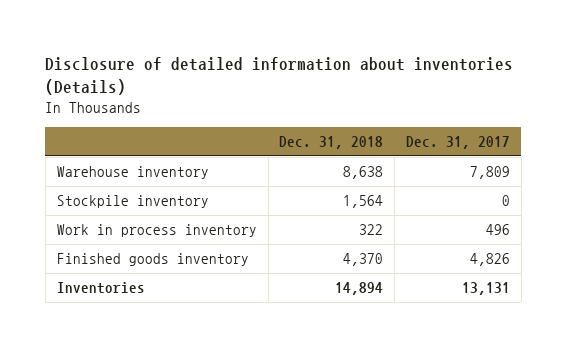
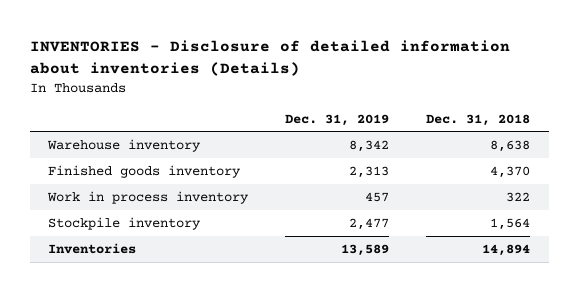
[45,56,514,95] Disclosure of detailed information about inventories (Details) -> [29,40,510,76] INVENTORIES - Disclosure of detailed information about inventories (Details)
[406,136,511,150] Dec. 31, 2017 -> none
none -> [285,113,390,126] Dec. 31, 2019
[56,224,257,238] Work in process inventory -> [47,190,250,204] Work in process inventory
[56,195,209,209] Stockpile inventory -> [48,216,202,230] Stockpile inventory

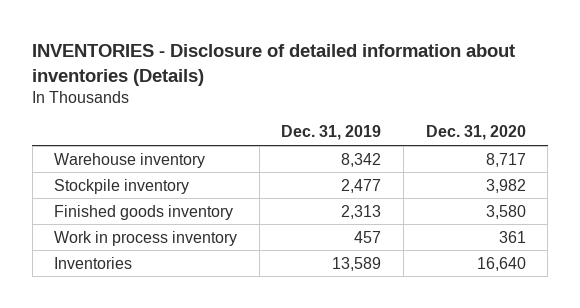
[426,113,531,126] Dec. 31, 2018 -> none
none -> [425,125,526,141] Dec. 31, 2020
[48,216,202,230] Stockpile inventory -> [54,178,190,194] Stockpile inventory

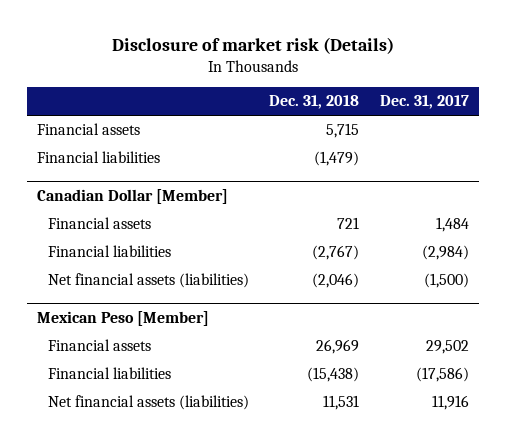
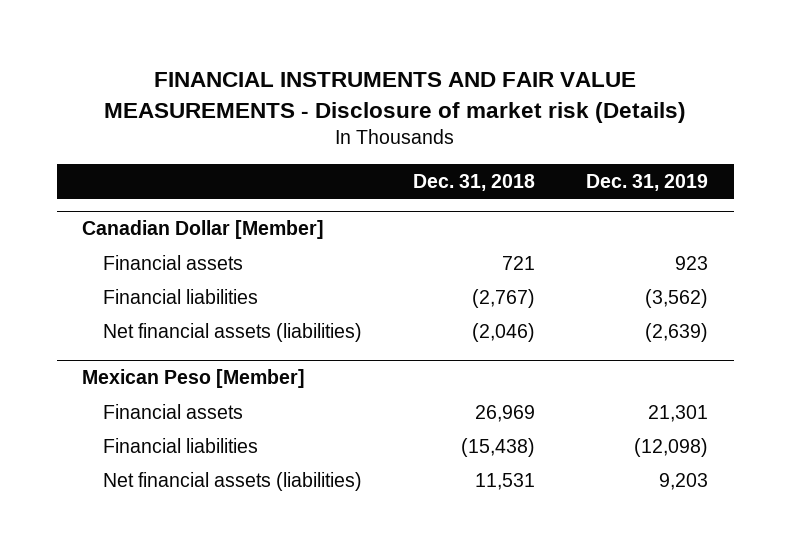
[111,36,394,54] Disclosure of market risk (Details) -> [104,72,687,123] FINANCIAL INSTRUMENTS AND FAIR VALUE MEASUREMENTS - Disclosure of market risk (Details)
[379,95,469,110] Dec. 31, 2017 -> none
none -> [586,173,709,191] Dec. 31, 2019
[37,123,141,136] Financial assets -> none
[37,151,161,164] Financial liabilities -> none

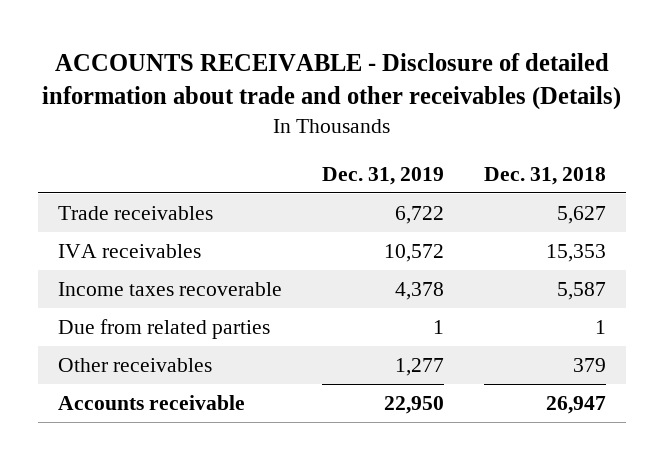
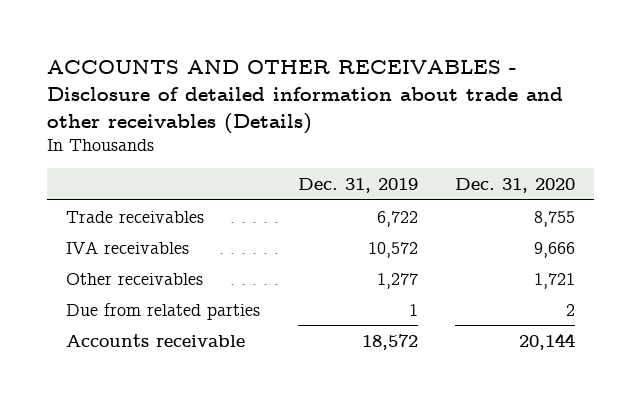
[42,53,622,111] ACCOUNTS RECEIVABLE - Disclosure of detailed information about trade and other receivables (Details) -> [46,59,563,134] ACCOUNTS AND OTHER RECEIVABLES - Disclosure of detailed information about trade and other receivables (Details)
[484,166,607,185] Dec. 31, 2018 -> none
none -> [455,177,576,193] Dec. 31, 2020
[58,282,283,297] Income taxes recoverable -> none
[58,319,271,340] Due from related parties -> [65,302,260,320] Due from related parties
[384,396,445,415] 22,950 -> [361,333,418,350] 18,572

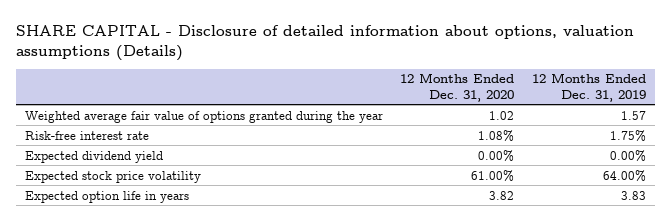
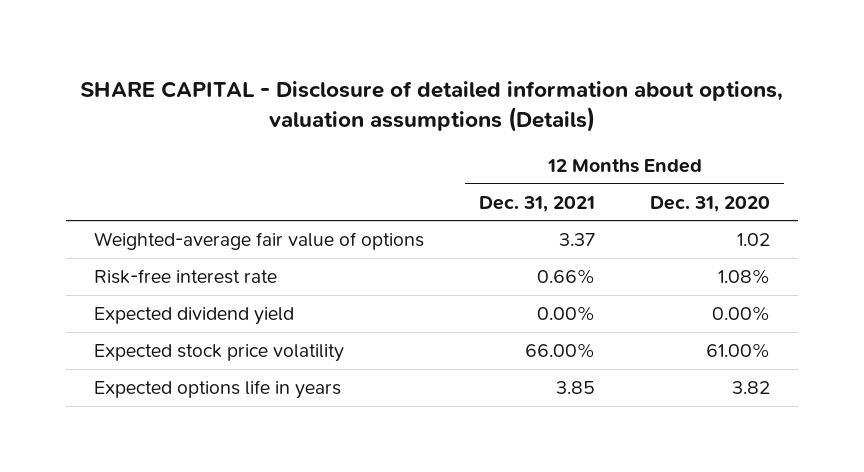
[532,73,647,102] 12 Months Ended Dec. 31, 2019 -> none
none -> [478,195,595,212] Dec. 31, 2021
[24,110,383,123] Weighted average fair value of options granted during the year -> [93,232,424,251] Weighted-average fair value of options
[24,190,189,203] Expected option life in years -> [93,380,341,400] Expected options life in years

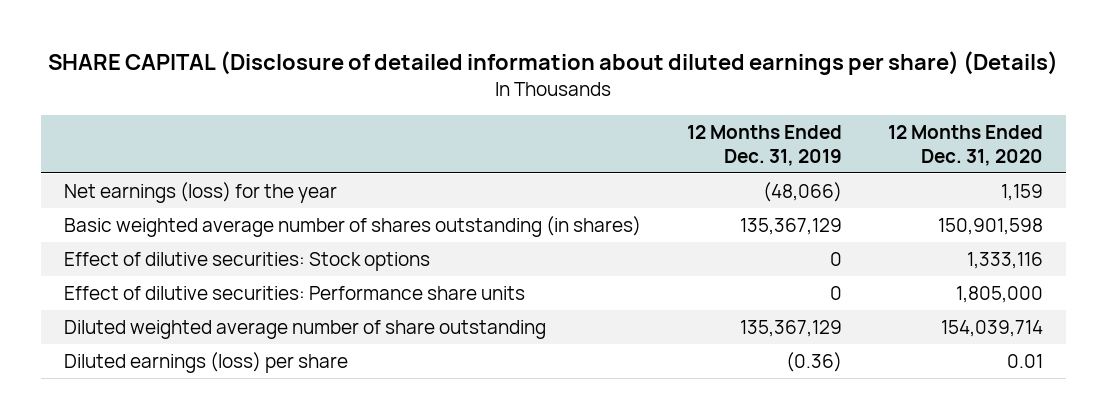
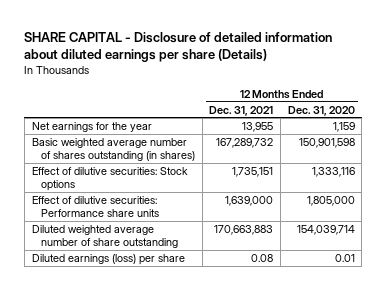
[48,51,1059,76] SHARE CAPITAL (Disclosure of detailed information about diluted earnings per share) (Details) -> [24,31,333,63] SHARE CAPITAL - Disclosure of detailed information about diluted earnings per share (Details)
[686,125,842,166] 12 Months Ended Dec. 31, 2019 -> none
none -> [209,105,274,116] Dec. 31, 2021
[63,182,337,204] Net earnings (loss) for the year -> [31,122,152,133] Net earnings for the year

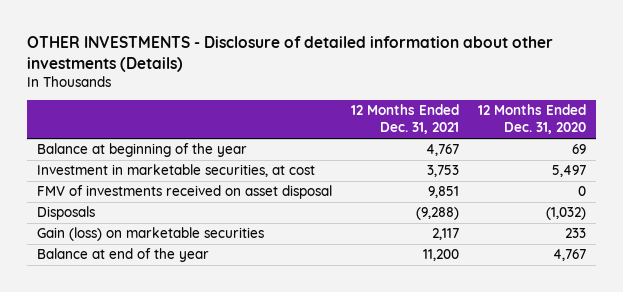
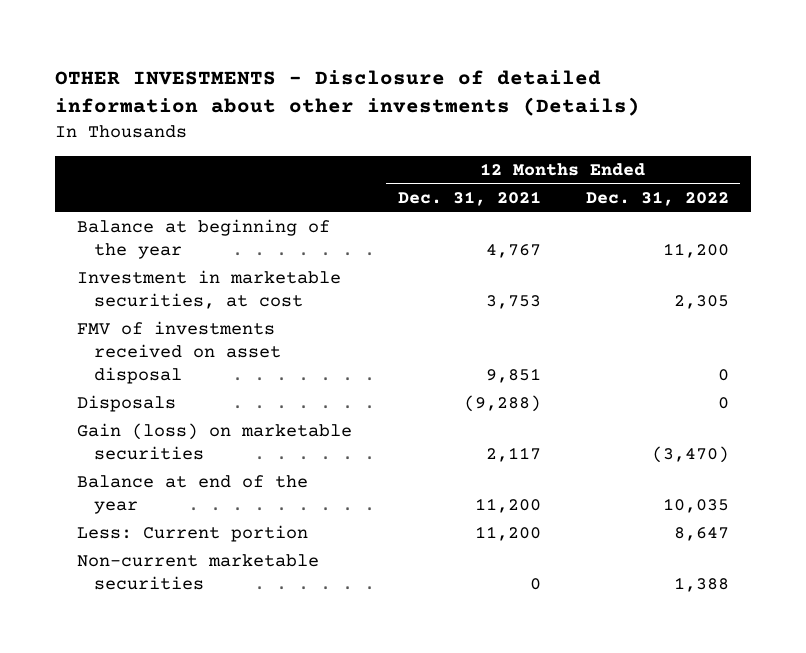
[478,104,587,135] 12 Months Ended Dec. 31, 2020 -> none
none -> [585,190,729,206] Dec. 31, 2022
none -> [77,525,309,543] Less: Current portion
none -> [77,554,320,591] Non-current marketable securities

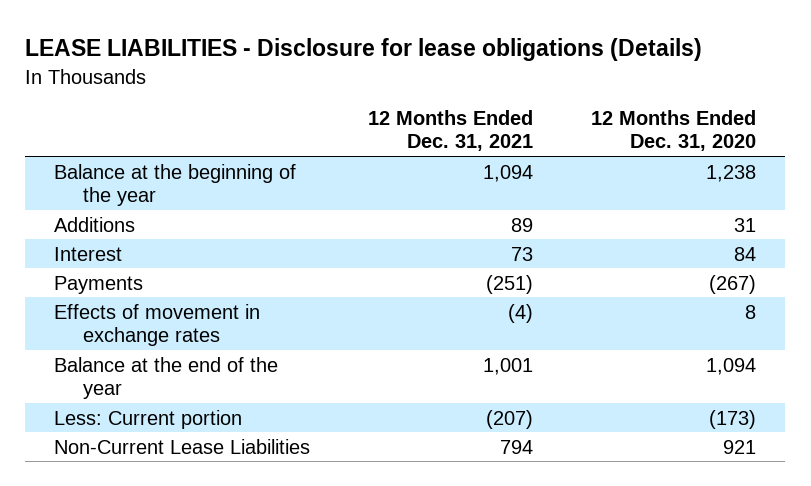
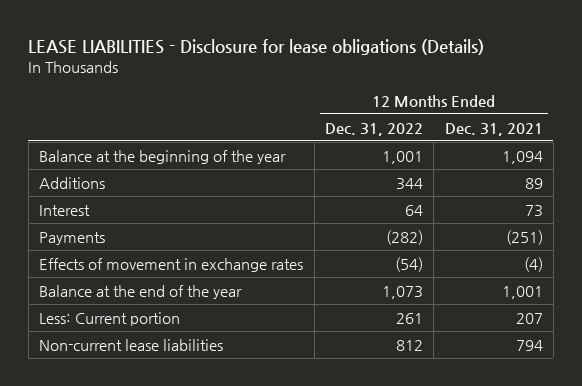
[591,110,757,152] 12 Months Ended Dec. 31, 2020 -> none
none -> [324,122,423,136] Dec. 31, 2022
[486,409,534,429] (207) -> [515,312,543,324] 207
[54,438,311,454] Non-Current Lease Liabilities -> [39,338,224,351] Non-current lease liabilities

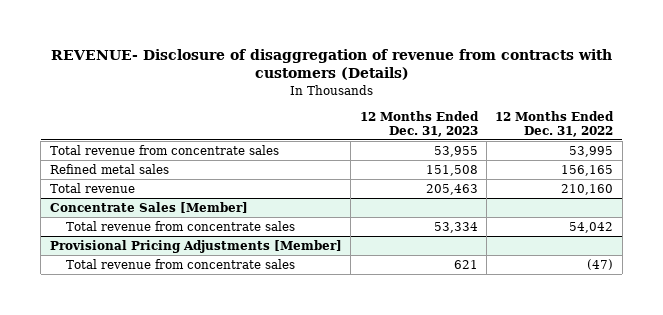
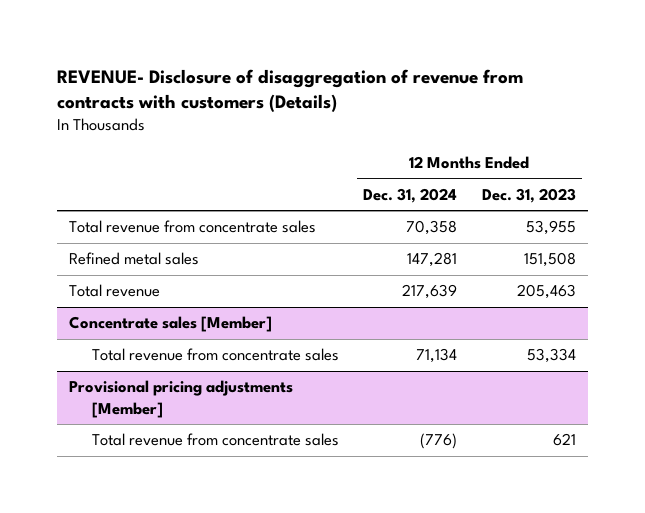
[495,110,615,137] 12 Months Ended Dec. 31, 2022 -> none
none -> [363,187,458,203] Dec. 31, 2024
[49,201,248,213] Concentrate Sales [Member] -> [69,316,273,333] Concentrate sales [Member]
[49,239,342,253] Provisional Pricing Adjustments [Member] -> [69,380,294,418] Provisional pricing adjustments [Member]

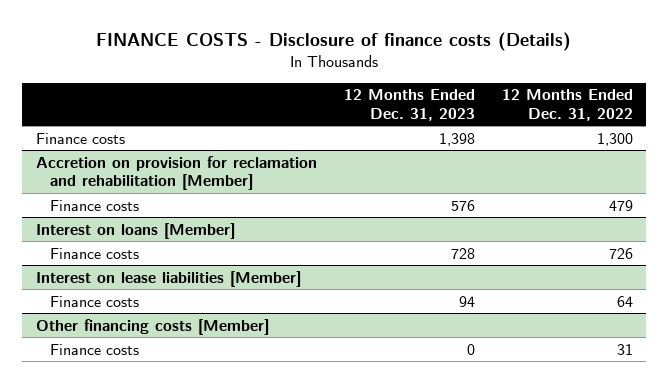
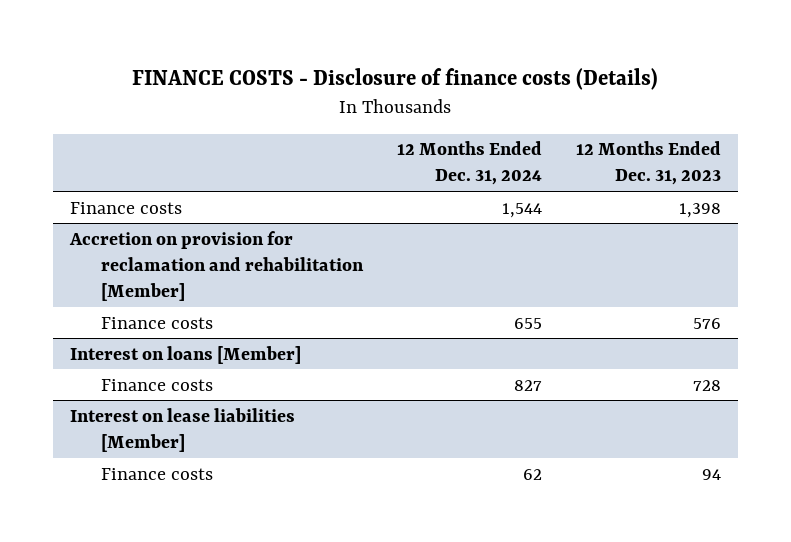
[501,89,633,121] 12 Months Ended Dec. 31, 2022 -> none
none -> [397,141,543,186] 12 Months Ended Dec. 31, 2024
[35,318,269,335] Other financing costs [Member] -> none
[50,343,140,355] Finance costs -> none

